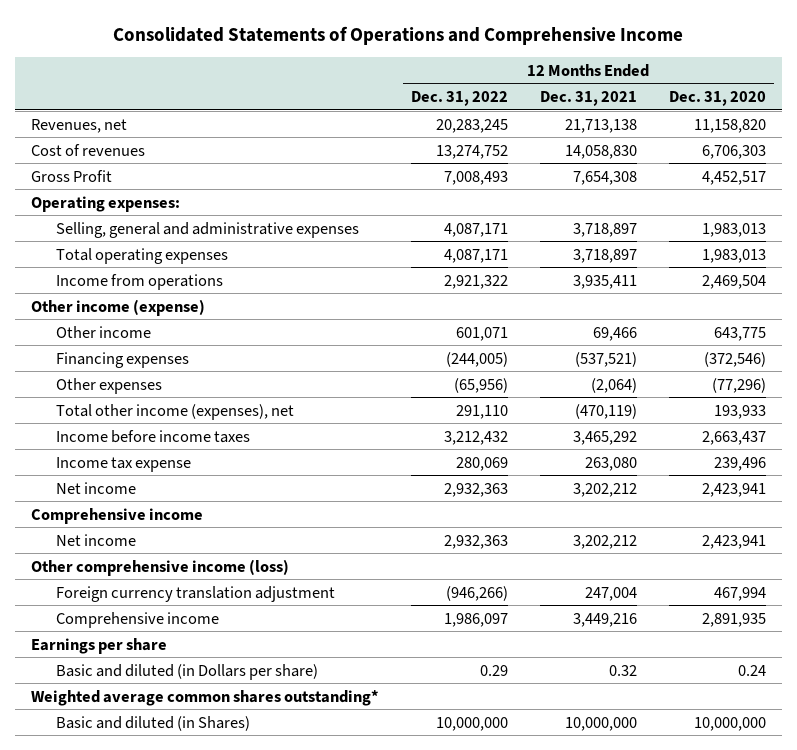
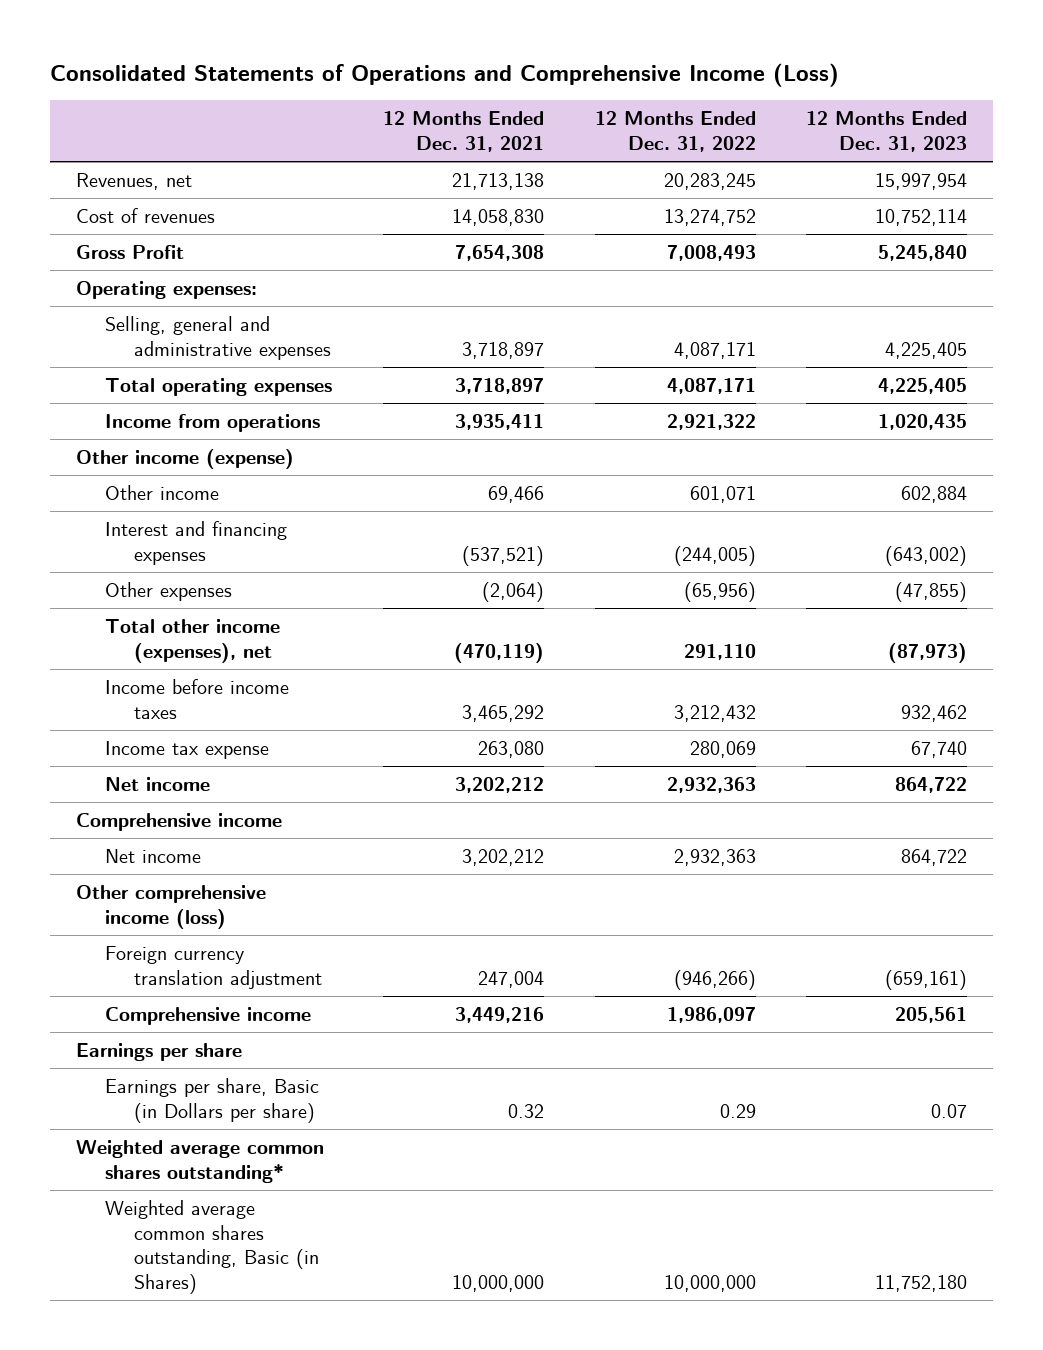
[113,25,684,45] Consolidated Statements of Operations and Comprehensive Income -> [50,62,840,87] Consolidated Statements of Operations and Comprehensive Income (Loss)
[668,91,766,107] Dec. 31, 2020 -> none
none -> [806,111,968,153] 12 Months Ended Dec. 31, 2023
[56,351,190,368] Financing expenses -> [104,520,287,565] Interest and financing expenses
[56,663,319,680] Basic and diluted (in Dollars per share) -> [104,1077,319,1123] Earnings per share, Basic (in Dollars per share)
[56,715,251,731] Basic and diluted (in Shares) -> [104,1199,320,1295] Weighted average common shares outstanding, Basic (in Shares)

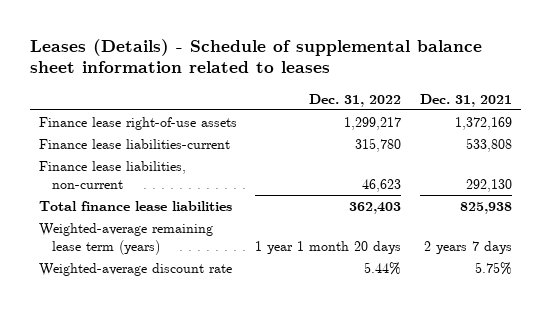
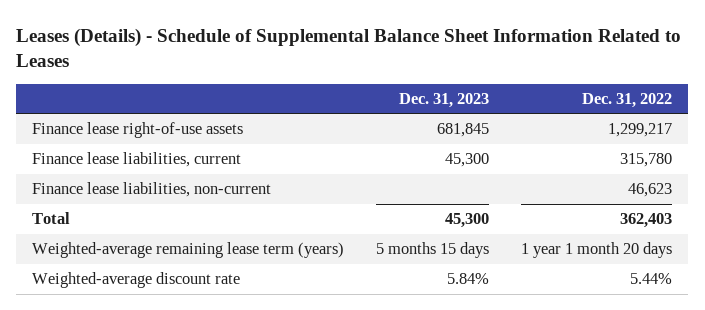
[29,38,482,74] Leases (Details) - Schedule of supplemental balance sheet information related to leases -> [16,27,682,68] Leases (Details) - Schedule of Supplemental Balance Sheet Information Related to Leases
[419,93,512,107] Dec. 31, 2021 -> none
none -> [399,92,490,108] Dec. 31, 2023
[38,138,230,149] Finance lease liabilities-current -> [32,152,242,168] Finance lease liabilities, current
[38,200,232,211] Total finance lease liabilities -> [32,212,71,225] Total

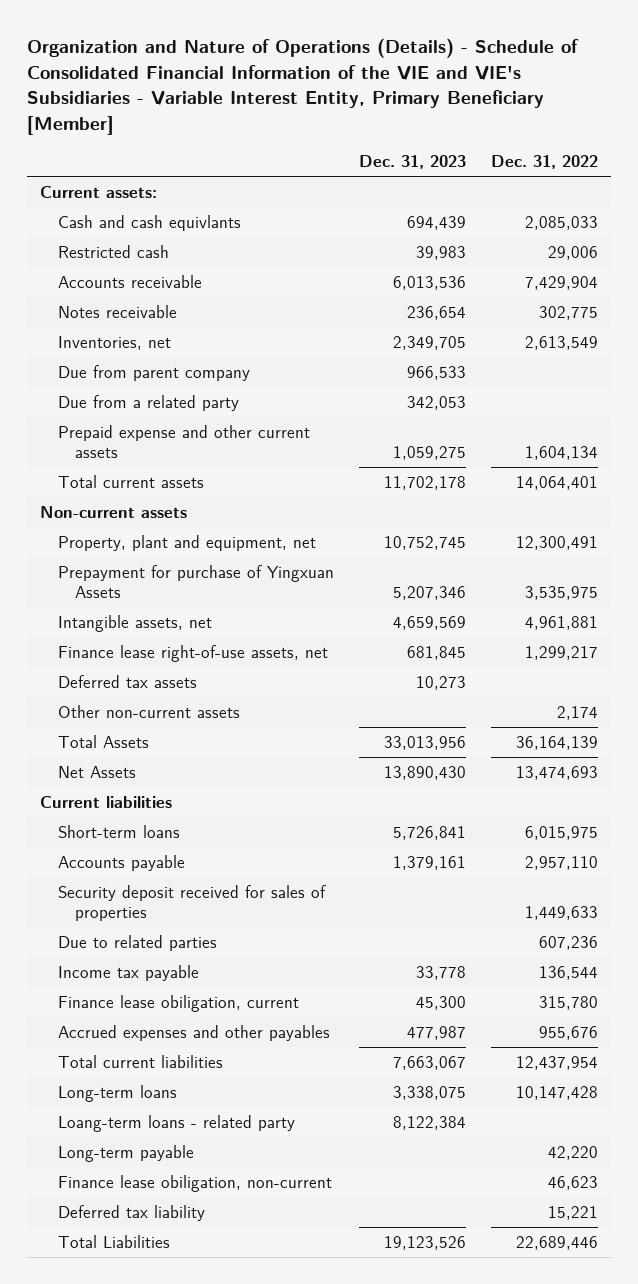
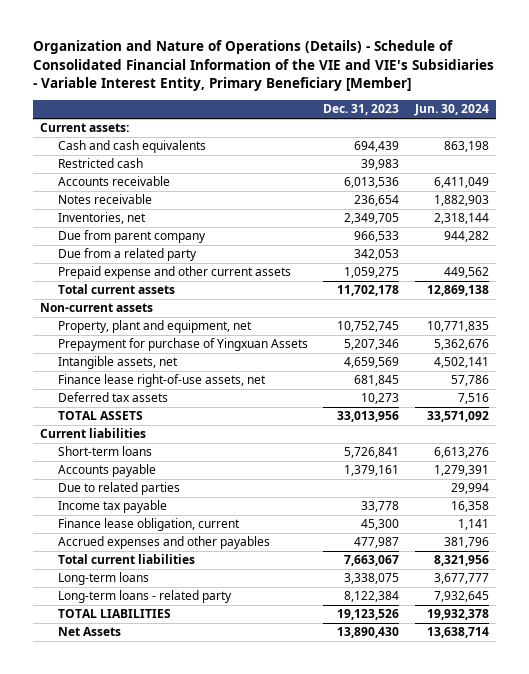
[491,154,599,169] Dec. 31, 2022 -> none
none -> [413,104,489,117] Jun. 30, 2024
[57,214,241,231] Cash and cash equivlants -> [58,140,207,154] Cash and cash equivalents
[57,704,240,718] Other non-current assets -> none
[57,734,149,748] Total Assets -> [58,411,144,421] TOTAL ASSETS
[57,884,326,921] Security deposit received for sales of properties -> none
[57,994,299,1012] Finance lease obiligation, current -> [58,518,241,532] Finance lease obligation, current
[57,1144,194,1162] Long-term payable -> none
[57,1174,332,1192] Finance lease obiligation, non-current -> none
[57,1204,205,1221] Deferred tax liability -> none
[57,1114,295,1132] Loang-term loans - related party -> [58,590,233,604] Long-term loans - related party
[57,1234,170,1248] Total Liabilities -> [58,609,172,619] TOTAL LIABILITIES
[57,765,136,778] Net Assets -> [58,627,122,637] Net Assets

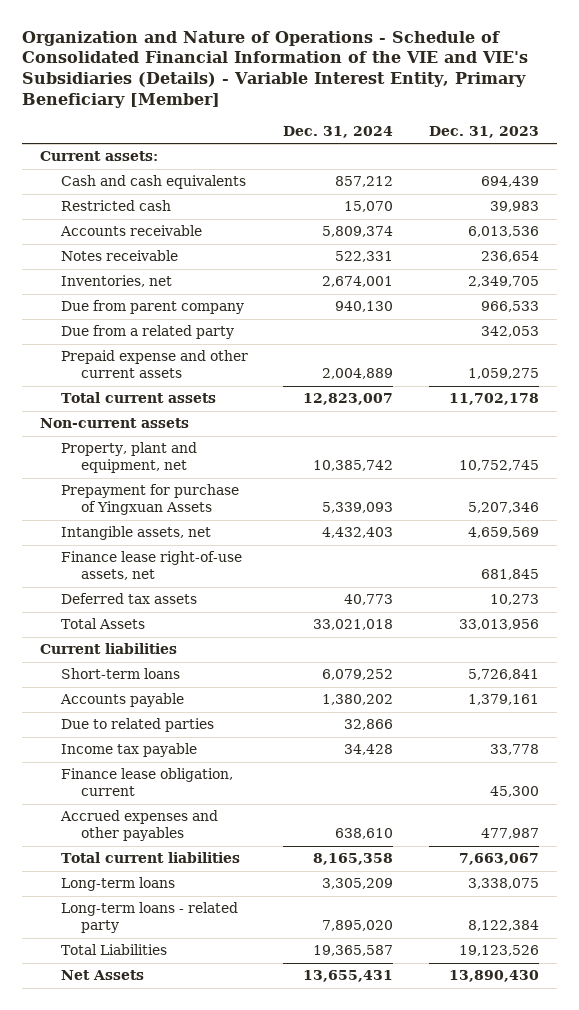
[32,40,494,92] Organization and Nature of Operations (Details) - Schedule of Consolidated Financial Information of the VIE and VIE's Subsidiaries - Variable Interest Entity, Primary Beneficiary [Member] -> [21,30,528,108] Organization and Nature of Operations - Schedule of Consolidated Financial Information of the VIE and VIE's Subsidiaries (Details) - Variable Interest Entity, Primary Beneficiary [Member]
[413,104,489,117] Jun. 30, 2024 -> none
none -> [283,125,394,138] Dec. 31, 2024
[58,411,144,421] TOTAL ASSETS -> [60,618,145,630] Total Assets
[58,609,172,619] TOTAL LIABILITIES -> [60,944,167,956] Total Liabilities

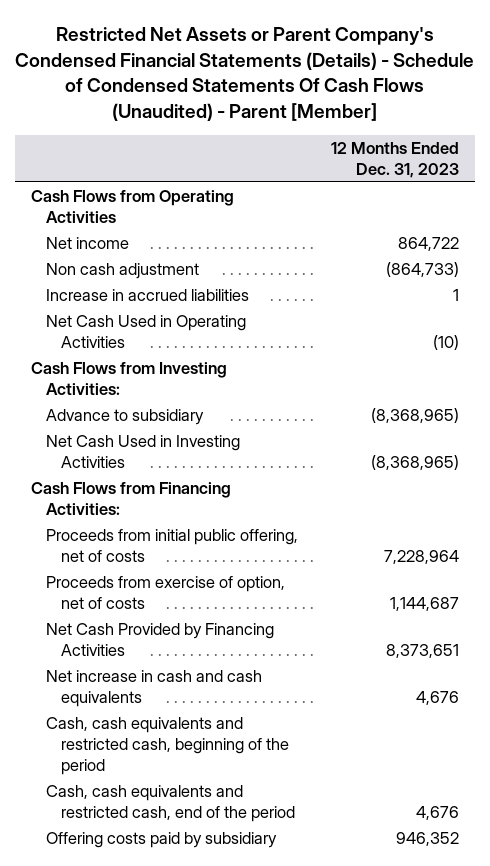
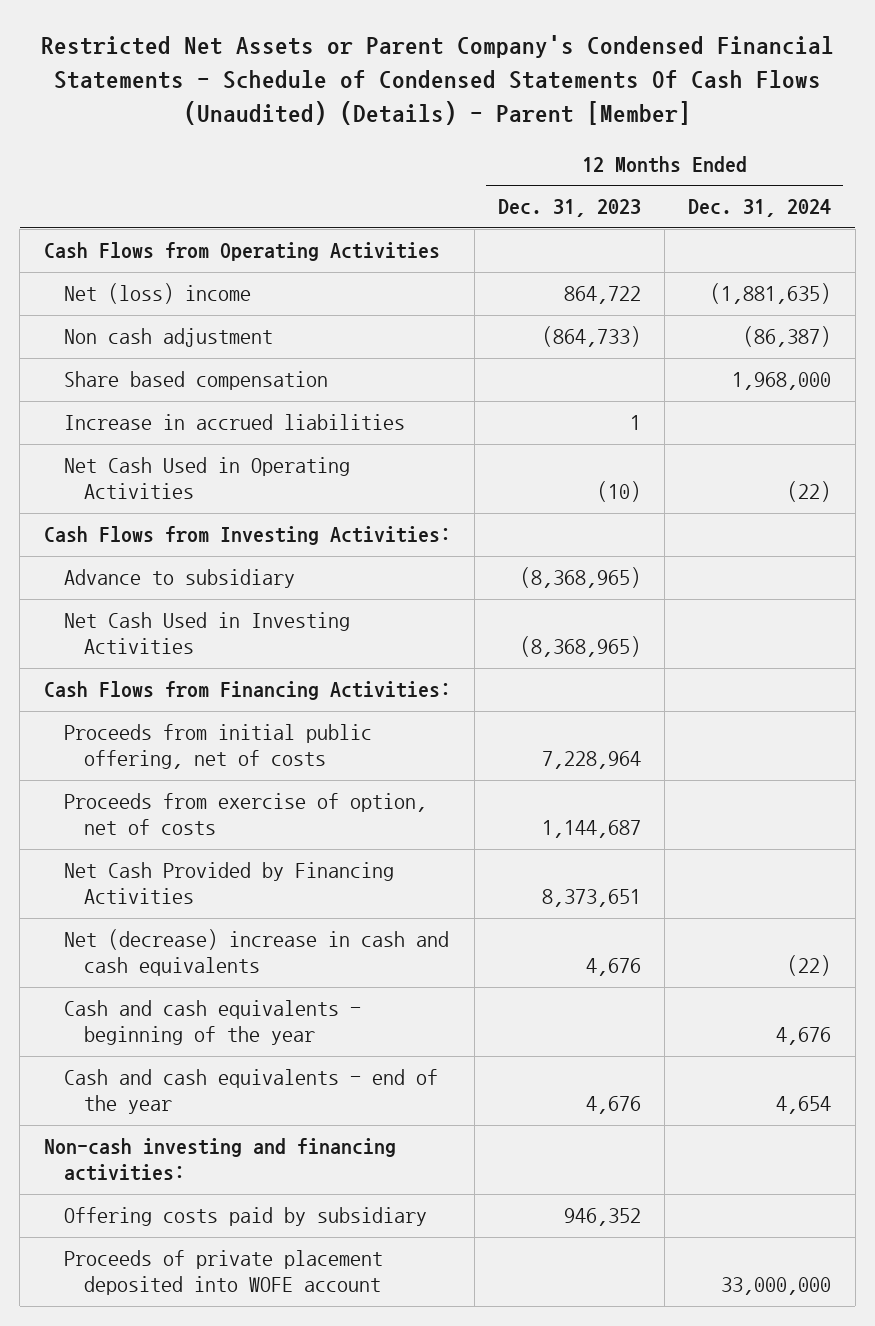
[14,26,474,122] Restricted Net Assets or Parent Company's Condensed Financial Statements (Details) - Schedule of Condensed Statements Of Cash Flows (Unaudited) - Parent [Member] -> [40,35,834,125] Restricted Net Assets or Parent Company's Condensed Financial Statements - Schedule of Condensed Statements Of Cash Flows (Unaudited) (Details) - Parent [Member]
none -> [688,199,832,218] Dec. 31, 2024
[46,237,130,250] Net income -> [63,283,251,305] Net (loss) income
none -> [63,371,328,391] Share based compensation
[46,670,263,708] Net increase in cash and cash equivalents -> [63,929,449,977] Net (decrease) increase in cash and cash equivalents
[46,717,289,775] Cash, cash equivalents and restricted cash, beginning of the period -> [63,1000,361,1046] Cash and cash equivalents - beginning of the year
[46,785,295,823] Cash, cash equivalents and restricted cash, end of the period -> [63,1069,438,1115] Cash and cash equivalents - end of the year
none -> [43,1138,396,1182] Non-cash investing and financing activities:
none -> [63,1250,383,1296] Proceeds of private placement deposited into WOFE account

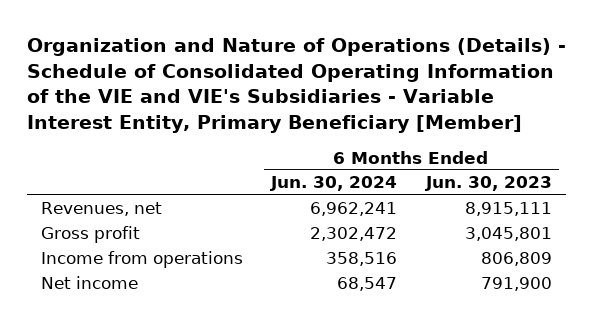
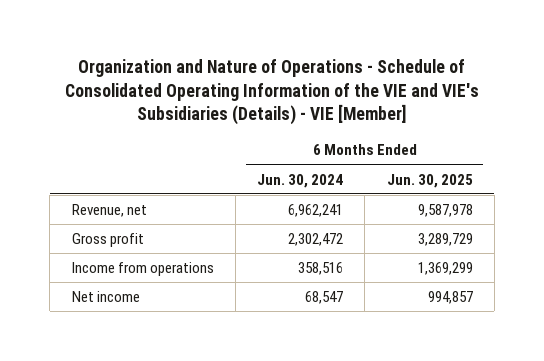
[26,38,566,133] Organization and Nature of Operations (Details) - Schedule of Consolidated Operating Information of the VIE and VIE's Subsidiaries - Variable Interest Entity, Primary Beneficiary [Member] -> [65,59,480,126] Organization and Nature of Operations - Schedule of Consolidated Operating Information of the VIE and VIE's Subsidiaries (Details) - VIE [Member]
[424,176,552,192] Jun. 30, 2023 -> none
none -> [386,173,473,188] Jun. 30, 2025
[40,202,162,217] Revenues, net -> [71,203,147,217] Revenue, net

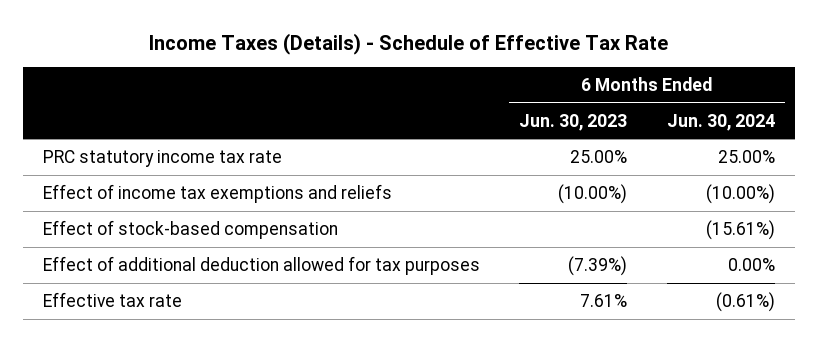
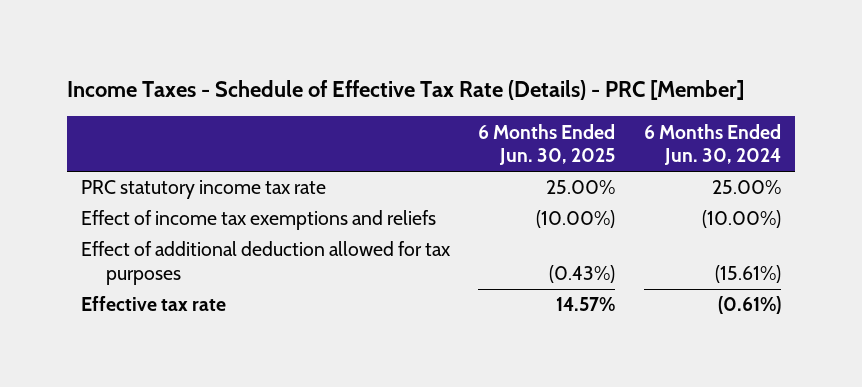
[148,32,668,55] Income Taxes (Details) - Schedule of Effective Tax Rate -> [67,79,745,100] Income Taxes - Schedule of Effective Tax Rate (Details) - PRC [Member]
[519,113,628,131] Jun. 30, 2023 -> none
none -> [478,123,616,166] 6 Months Ended Jun. 30, 2025
[42,219,338,239] Effect of stock-based compensation -> none
[727,257,775,271] 0.00% -> [714,264,781,283] (15.61%)

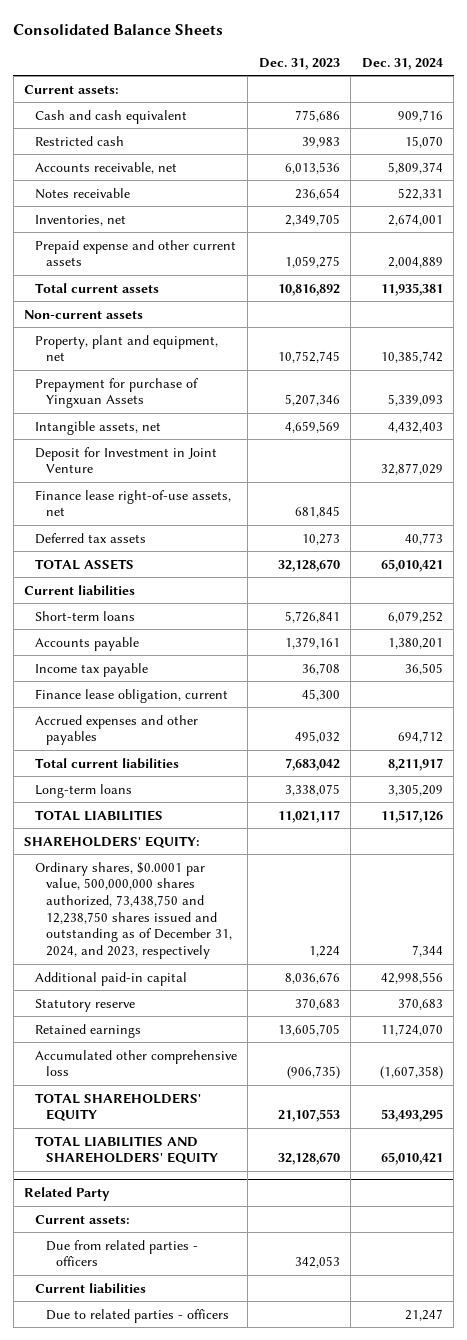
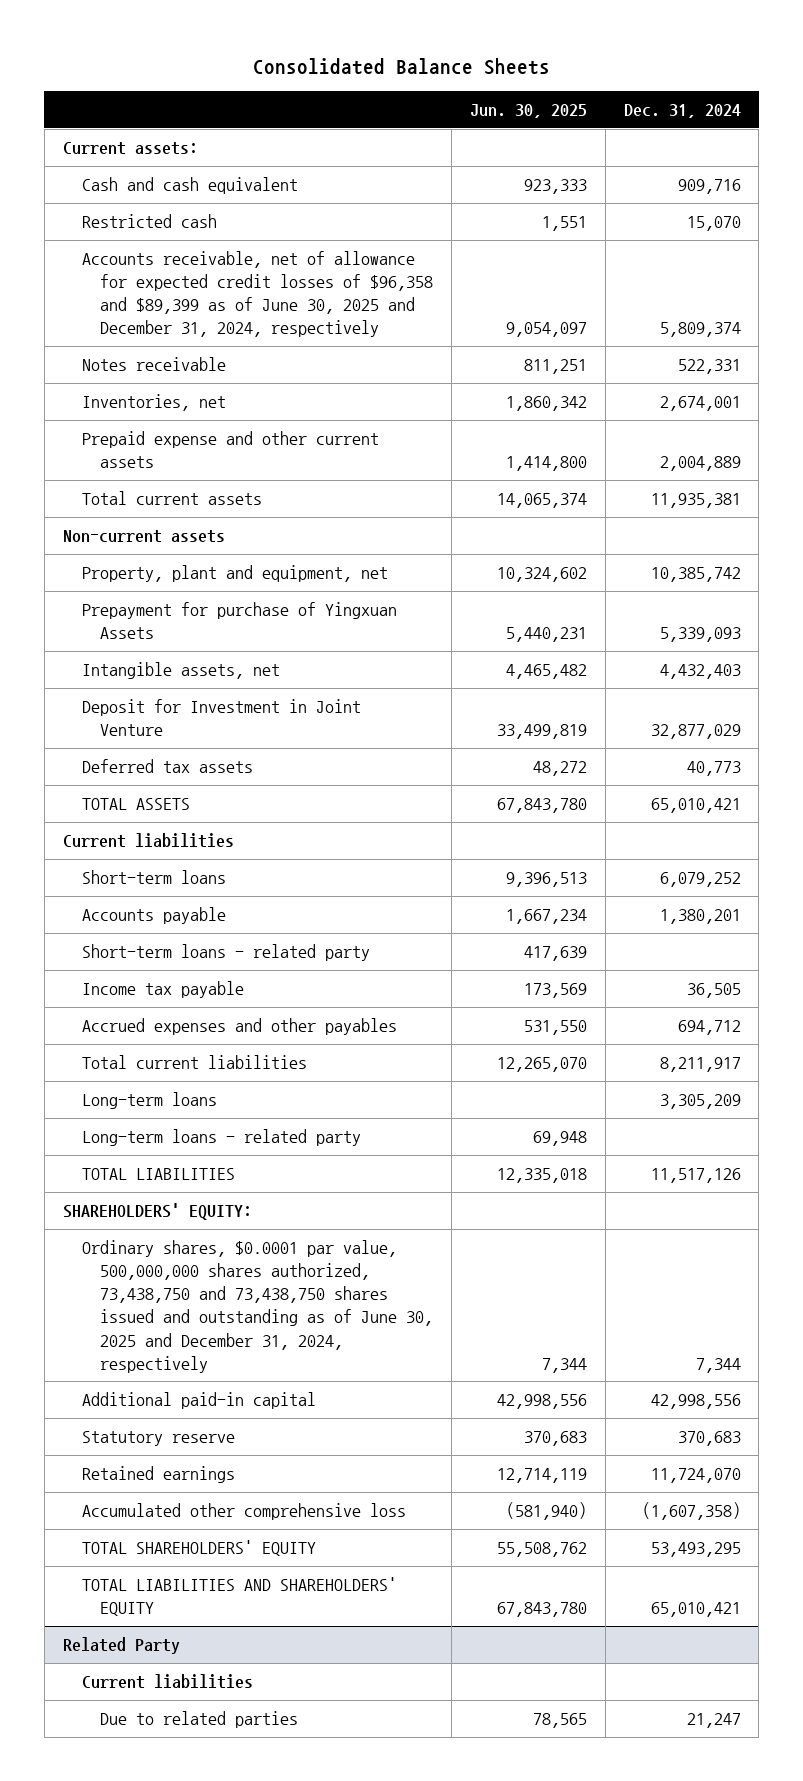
[258,57,340,70] Dec. 31, 2023 -> none
none -> [469,104,587,119] Jun. 30, 2025
[34,161,177,174] Accounts receivable, net -> [81,251,434,338] Accounts receivable, net of allowance for expected credit losses of $96,358 and $89,399 as of June 30, 2025 and December 31, 2024, respectively
[34,489,231,517] Finance lease right-of-use assets, net -> none
none -> [81,944,370,962] Short-term loans - related party
[34,688,228,703] Finance lease obligation, current -> none
none -> [81,1129,361,1147] Long-term loans - related party
[34,861,232,960] Ordinary shares, $0.0001 par value, 500,000,000 shares authorized, 73,438,750 and 12,238,750 shares issued and outstanding as of December 31, 2024, and 2023, respectively -> [81,1240,434,1373] Ordinary shares, $0.0001 par value, 500,000,000 shares authorized, 73,438,750 and 73,438,750 shares issued and outstanding as of June 30, 2025 and December 31, 2024, respectively
[34,1214,130,1224] Current assets: -> none
[45,1239,198,1267] Due from related parties - officers -> none
[45,1308,229,1323] Due to related parties - officers -> [100,1711,299,1729] Due to related parties

